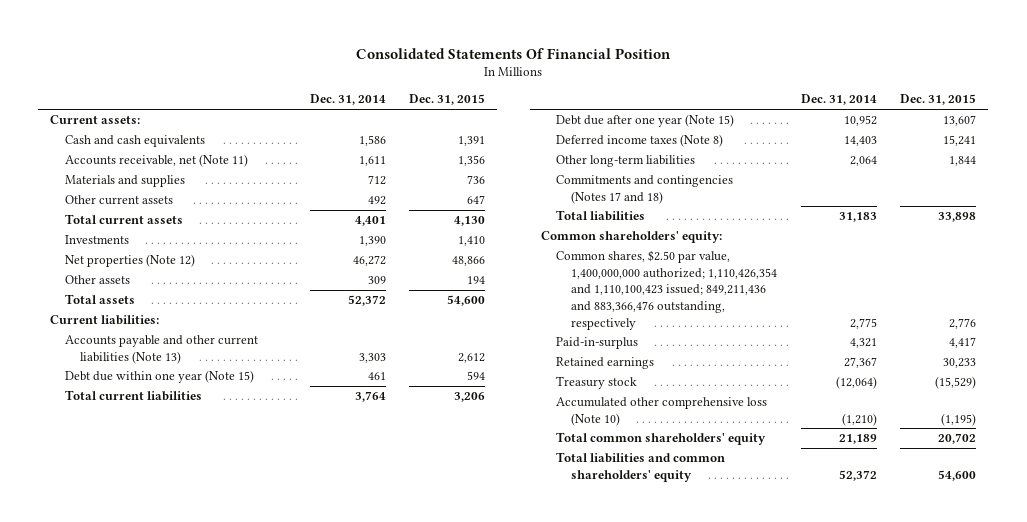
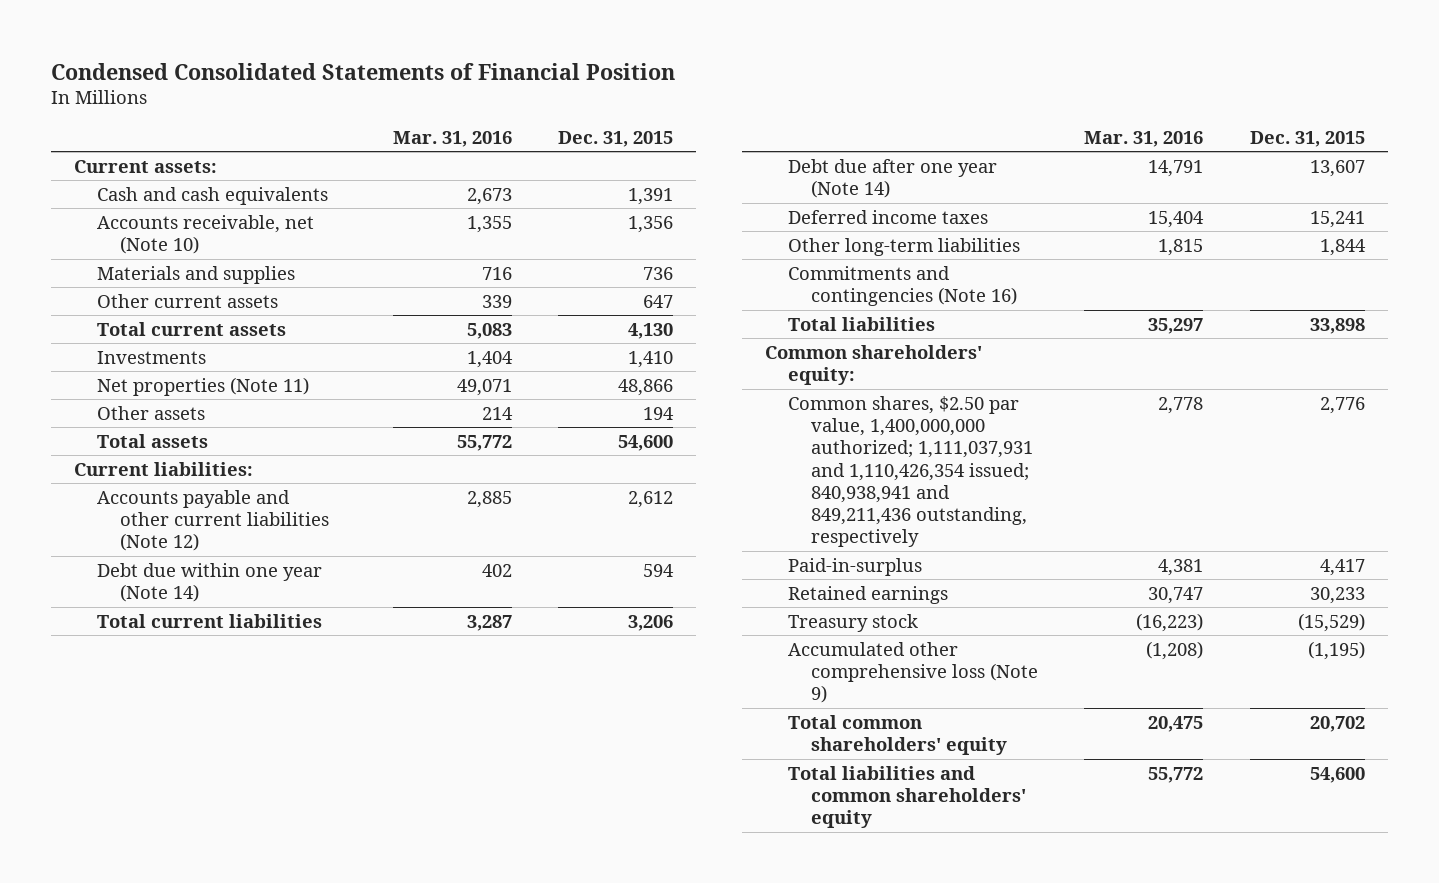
[356,47,672,59] Consolidated Statements Of Financial Position -> [50,62,675,80] Condensed Consolidated Statements of Financial Position
[309,94,386,106] Dec. 31, 2014 -> none
none -> [392,130,512,147] Mar. 31, 2016
[65,154,249,168] Accounts receivable, net (Note 11) -> [96,214,314,255] Accounts receivable, net (Note 10)
[65,254,196,268] Net properties (Note 12) -> [96,376,309,396] Net properties (Note 11)
[65,335,259,364] Accounts payable and other current liabilities (Note 13) -> [96,489,329,552] Accounts payable and other current liabilities (Note 12)
[65,370,255,384] Debt due within one year (Note 15) -> [96,562,322,603] Debt due within one year (Note 14)
[556,114,735,128] Debt due after one year (Note 15) -> [788,158,998,199] Debt due after one year (Note 14)
[556,134,724,148] Deferred income taxes (Note 8) -> [788,209,989,224] Deferred income taxes
[556,175,734,204] Commitments and contingencies (Notes 17 and 18) -> [788,265,1018,307] Commitments and contingencies (Note 16)
[556,250,778,330] Common shares, $2.50 par value, 1,400,000,000 authorized; 1,110,426,354 and 1,110,100,423 issued; 849,211,436 and 883,366,476 outstanding, respectively -> [788,395,1034,548] Common shares, $2.50 par value, 1,400,000,000 authorized; 1,111,037,931 and 1,110,426,354 issued; 840,938,941 and 849,211,436 outstanding, respectively
[556,397,768,426] Accumulated other comprehensive loss (Note 10) -> [788,641,1039,704] Accumulated other comprehensive loss (Note 9)

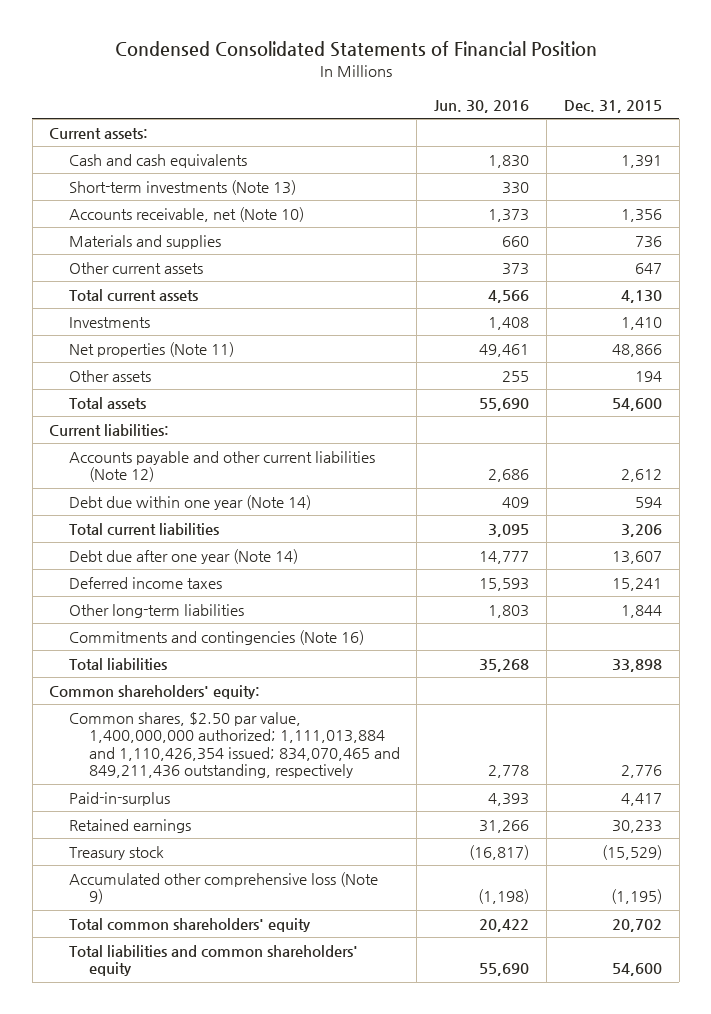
[392,130,512,147] Mar. 31, 2016 -> none
none -> [434,99,530,113] Jun. 30, 2016
none -> [68,179,296,195] Short-term investments (Note 13)
[788,395,1034,548] Common shares, $2.50 par value, 1,400,000,000 authorized; 1,111,037,931 and 1,110,426,354 issued; 840,938,941 and 849,211,436 outstanding, respectively -> [68,711,400,779] Common shares, $2.50 par value, 1,400,000,000 authorized; 1,111,013,884 and 1,110,426,354 issued; 834,070,465 and 849,211,436 outstanding, respectively

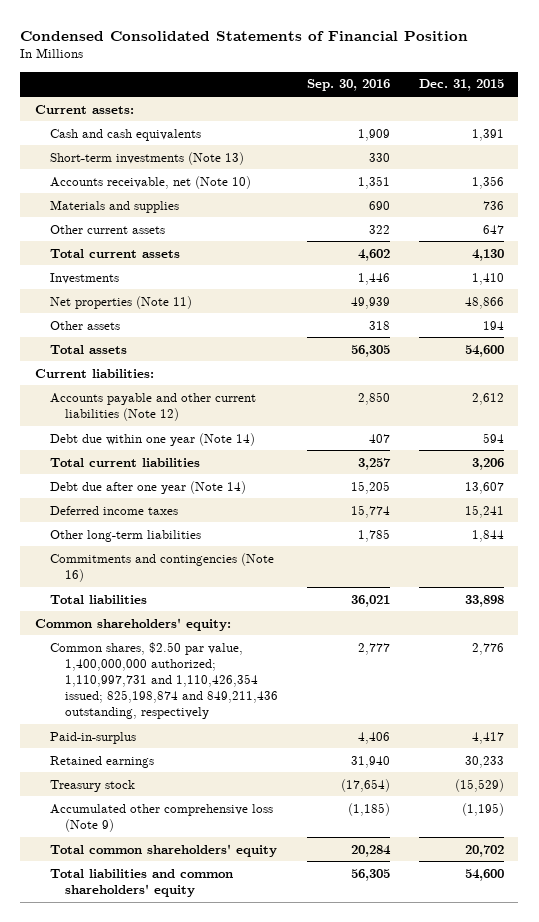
[434,99,530,113] Jun. 30, 2016 -> none
none -> [306,79,390,92] Sep. 30, 2016
[68,711,400,779] Common shares, $2.50 par value, 1,400,000,000 authorized; 1,111,013,884 and 1,110,426,354 issued; 834,070,465 and 849,211,436 outstanding, respectively -> [49,641,279,720] Common shares, $2.50 par value, 1,400,000,000 authorized; 1,110,997,731 and 1,110,426,354 issued; 825,198,874 and 849,211,436 outstanding, respectively

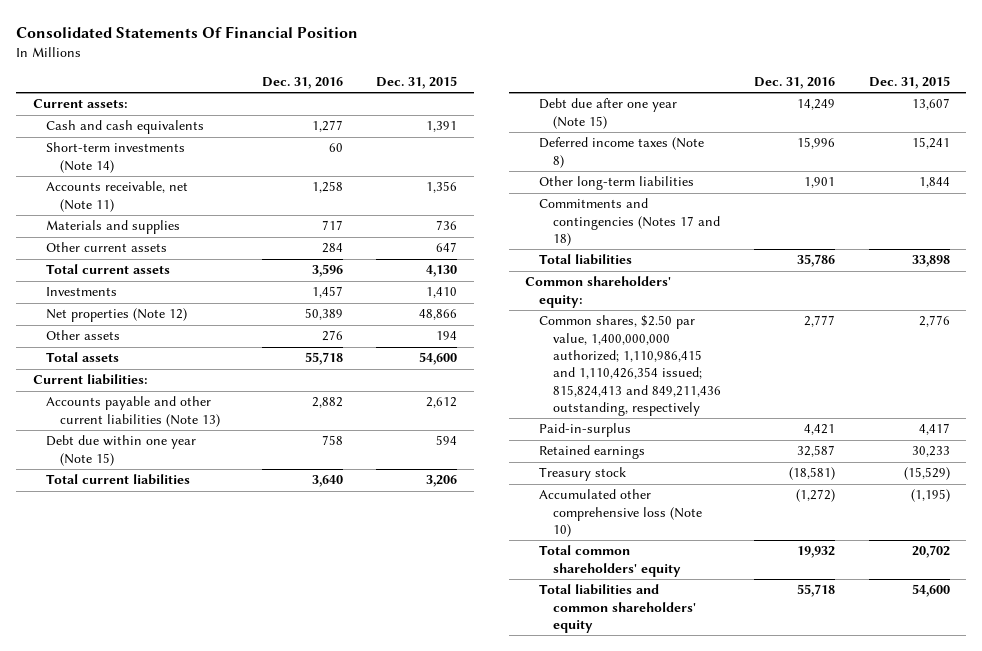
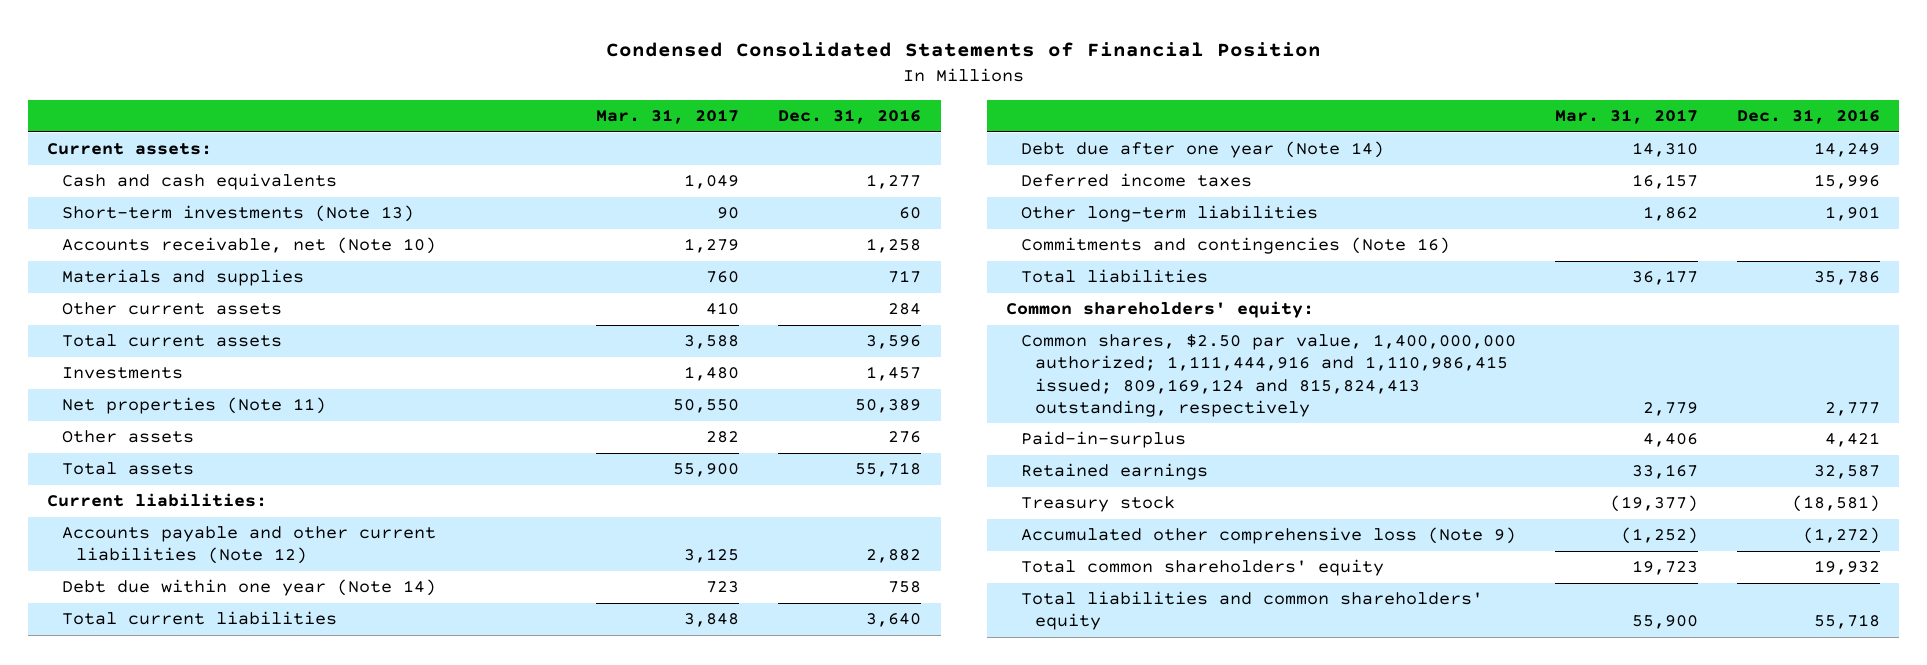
[16,25,359,38] Consolidated Statements Of Financial Position -> [605,42,1321,58] Condensed Consolidated Statements of Financial Position
[375,76,457,90] Dec. 31, 2015 -> none
none -> [595,109,739,125] Mar. 31, 2017
[46,142,186,173] Short-term investments (Note 14) -> [61,205,414,223] Short-term investments (Note 13)
[46,181,189,212] Accounts receivable, net (Note 11) -> [61,237,436,255] Accounts receivable, net (Note 10)
[46,308,188,323] Net properties (Note 12) -> [61,397,326,415] Net properties (Note 11)
[46,396,221,427] Accounts payable and other current liabilities (Note 13) -> [61,526,436,565] Accounts payable and other current liabilities (Note 12)
[46,435,197,466] Debt due within one year (Note 15) -> [61,579,436,597] Debt due within one year (Note 14)
[539,98,678,129] Debt due after one year (Note 15) -> [1020,141,1384,159] Debt due after one year (Note 14)
[539,137,705,168] Deferred income taxes (Note 8) -> [1020,173,1252,188] Deferred income taxes
[539,198,720,246] Commitments and contingencies (Notes 17 and 18) -> [1020,237,1450,255] Commitments and contingencies (Note 16)
[539,315,721,416] Common shares, $2.50 par value, 1,400,000,000 authorized; 1,110,986,415 and 1,110,426,354 issued; 815,824,413 and 849,211,436 outstanding, respectively -> [1020,334,1516,417] Common shares, $2.50 par value, 1,400,000,000 authorized; 1,111,444,916 and 1,110,986,415 issued; 809,169,124 and 815,824,413 outstanding, respectively
[539,489,702,537] Accumulated other comprehensive loss (Note 10) -> [1020,527,1516,545] Accumulated other comprehensive loss (Note 9)

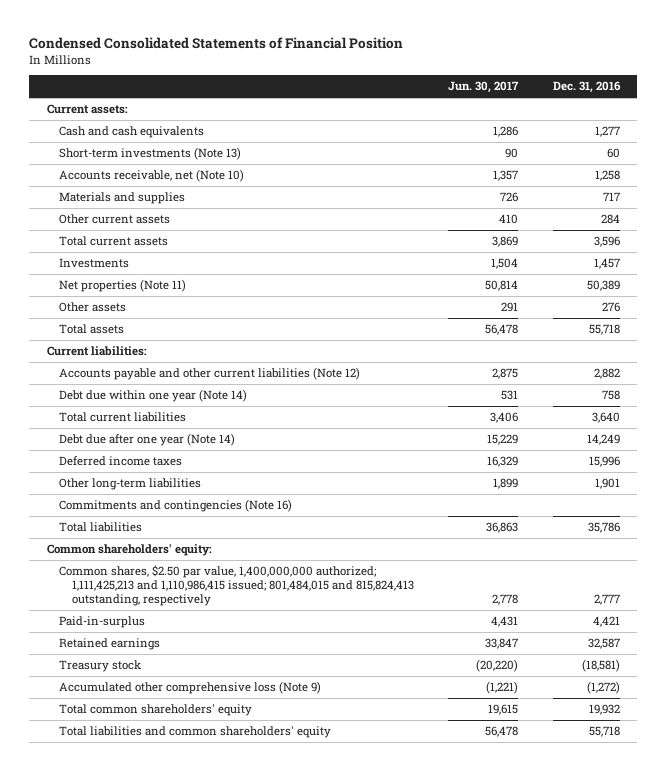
[595,109,739,125] Mar. 31, 2017 -> none
none -> [448,81,520,94] Jun. 30, 2017
[1020,334,1516,417] Common shares, $2.50 par value, 1,400,000,000 authorized; 1,111,444,916 and 1,110,986,415 issued; 809,169,124 and 815,824,413 outstanding, respectively -> [59,565,414,607] Common shares, $2.50 par value, 1,400,000,000 authorized; 1,111,425,213 and 1,110,986,415 issued; 801,484,015 and 815,824,413 outstanding, respectively

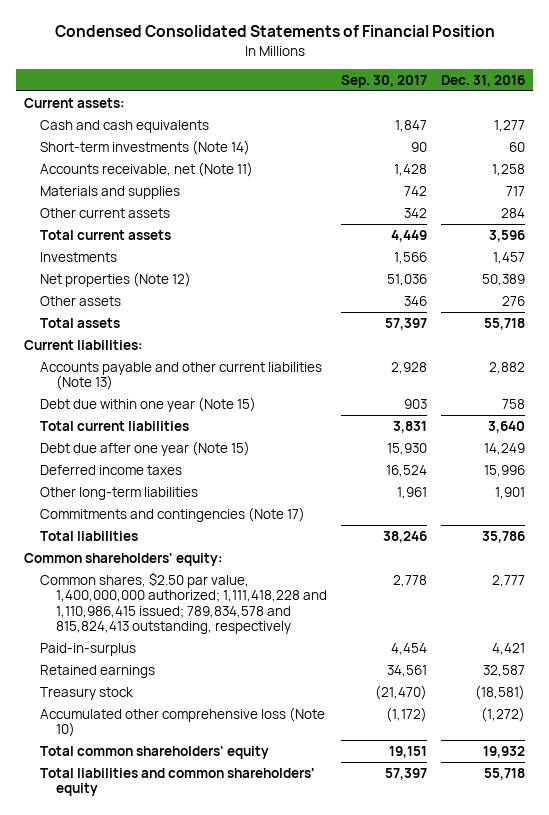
[448,81,520,94] Jun. 30, 2017 -> none
none -> [340,74,427,88] Sep. 30, 2017
[59,147,242,161] Short-term investments (Note 13) -> [39,139,250,155] Short-term investments (Note 14)
[59,169,245,183] Accounts receivable, net (Note 10) -> [39,161,253,177] Accounts receivable, net (Note 11)
[59,279,187,293] Net properties (Note 11) -> [39,271,191,287] Net properties (Note 12)
[59,367,361,381] Accounts payable and other current liabilities (Note 12) -> [39,361,322,391] Accounts payable and other current liabilities (Note 13)
[59,389,248,403] Debt due within one year (Note 14) -> [39,396,256,412] Debt due within one year (Note 15)
[59,433,236,447] Debt due after one year (Note 14) -> [39,440,250,456] Debt due after one year (Note 15)
[59,499,293,513] Commitments and contingencies (Note 16) -> [39,506,305,522] Commitments and contingencies (Note 17)
[59,565,414,607] Common shares, $2.50 par value, 1,400,000,000 authorized; 1,111,425,213 and 1,110,986,415 issued; 801,484,015 and 815,824,413 outstanding, respectively -> [39,571,327,635] Common shares, $2.50 par value, 1,400,000,000 authorized; 1,111,418,228 and 1,110,986,415 issued; 789,834,578 and 815,824,413 outstanding, respectively
[59,681,322,695] Accumulated other comprehensive loss (Note 9) -> [39,706,325,738] Accumulated other comprehensive loss (Note 10)

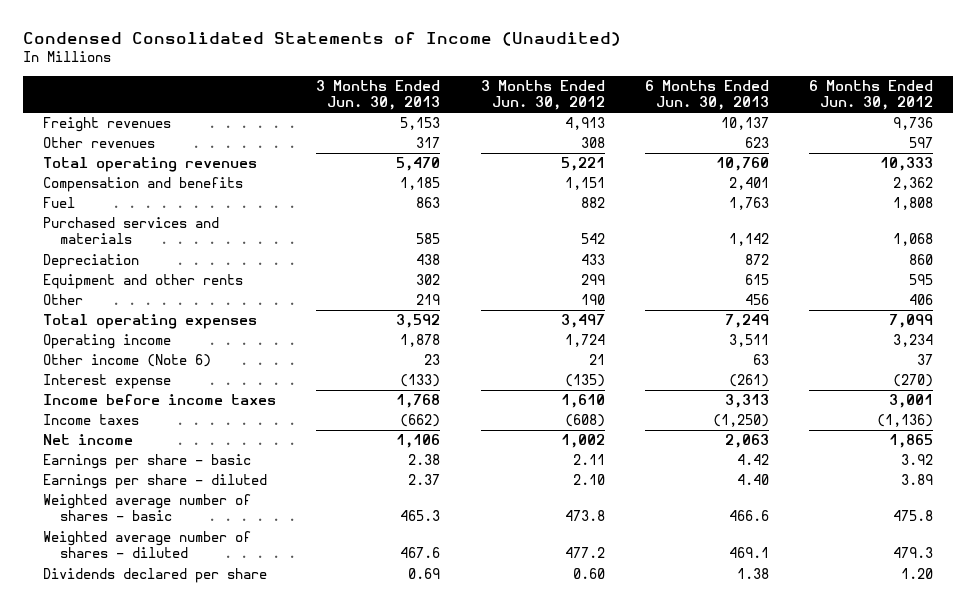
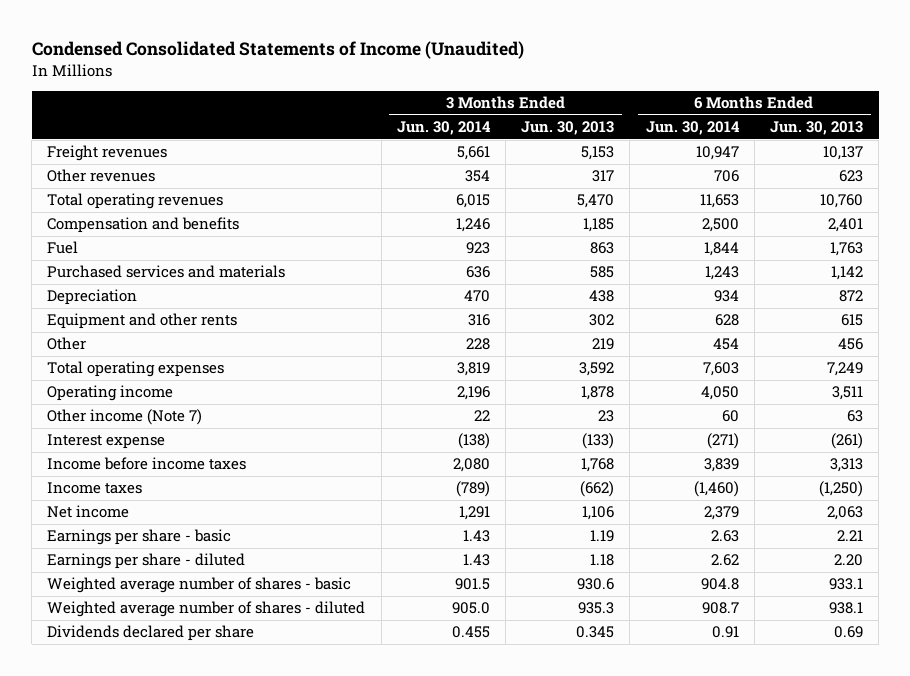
[480,79,605,111] 3 Months Ended Jun. 30, 2012 -> none
[808,79,933,111] 6 Months Ended Jun. 30, 2012 -> none
none -> [396,121,491,136] Jun. 30, 2014
none -> [645,121,740,136] Jun. 30, 2014
[43,354,212,368] Other income (Note 6) -> [47,409,203,426] Other income (Note 7)
[408,454,441,466] 2.38 -> [590,530,615,543] 1.19
[736,454,769,466] 4.42 -> [837,530,864,542] 2.21
[408,474,441,486] 2.37 -> [590,554,615,567] 1.18
[736,474,769,486] 4.40 -> [834,554,864,567] 2.20
[400,510,441,522] 465.3 -> [577,578,615,591] 930.6
[728,510,769,522] 466.6 -> [829,578,864,591] 933.1
[400,547,441,559] 467.6 -> [578,602,615,615] 935.3
[728,547,769,559] 469.1 -> [829,602,864,615] 938.1
[408,568,441,580] 0.69 -> [576,626,615,639] 0.345
[736,568,769,580] 1.38 -> [834,626,864,639] 0.69

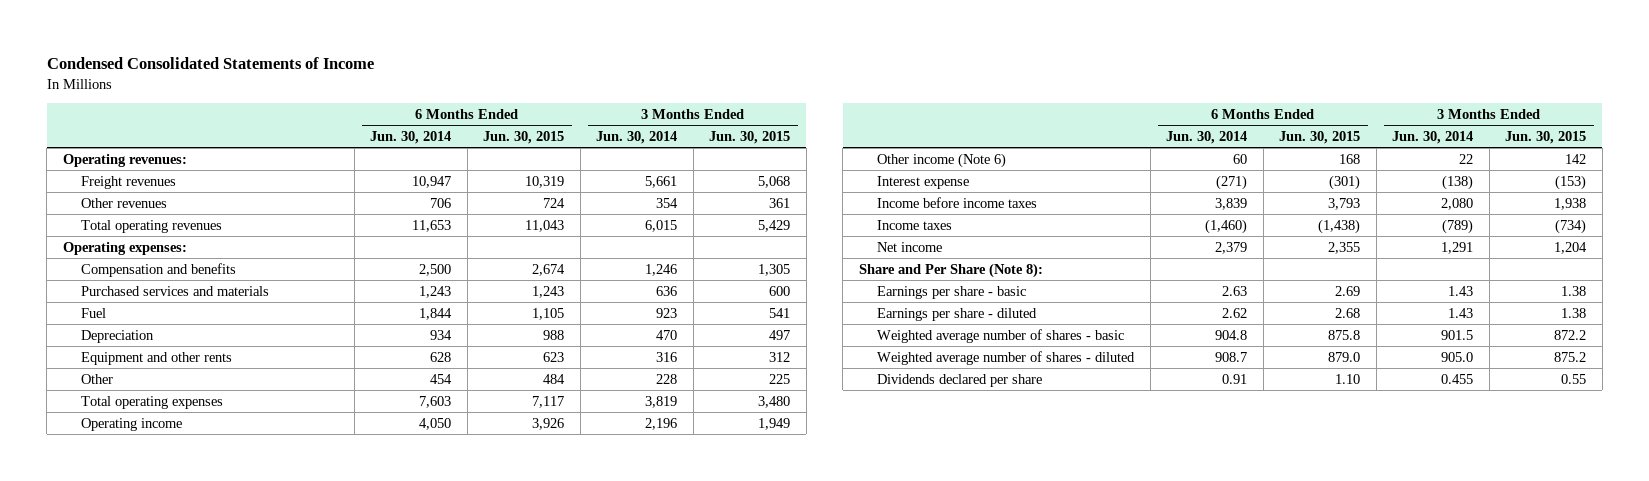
[31,41,524,60] Condensed Consolidated Statements of Income (Unaudited) -> [46,57,374,70] Condensed Consolidated Statements of Income
[521,121,615,136] Jun. 30, 2013 -> none
[770,121,864,136] Jun. 30, 2013 -> none
none -> [483,130,565,144] Jun. 30, 2015
none -> [709,130,791,144] Jun. 30, 2015
none -> [62,153,187,167] Operating revenues:
none -> [62,241,187,255] Operating expenses:
[47,241,79,255] Fuel -> [81,307,107,318] Fuel
[47,409,203,426] Other income (Note 7) -> [877,152,1007,168] Other income (Note 6)
none -> [858,262,1043,278] Share and Per Share (Note 8):

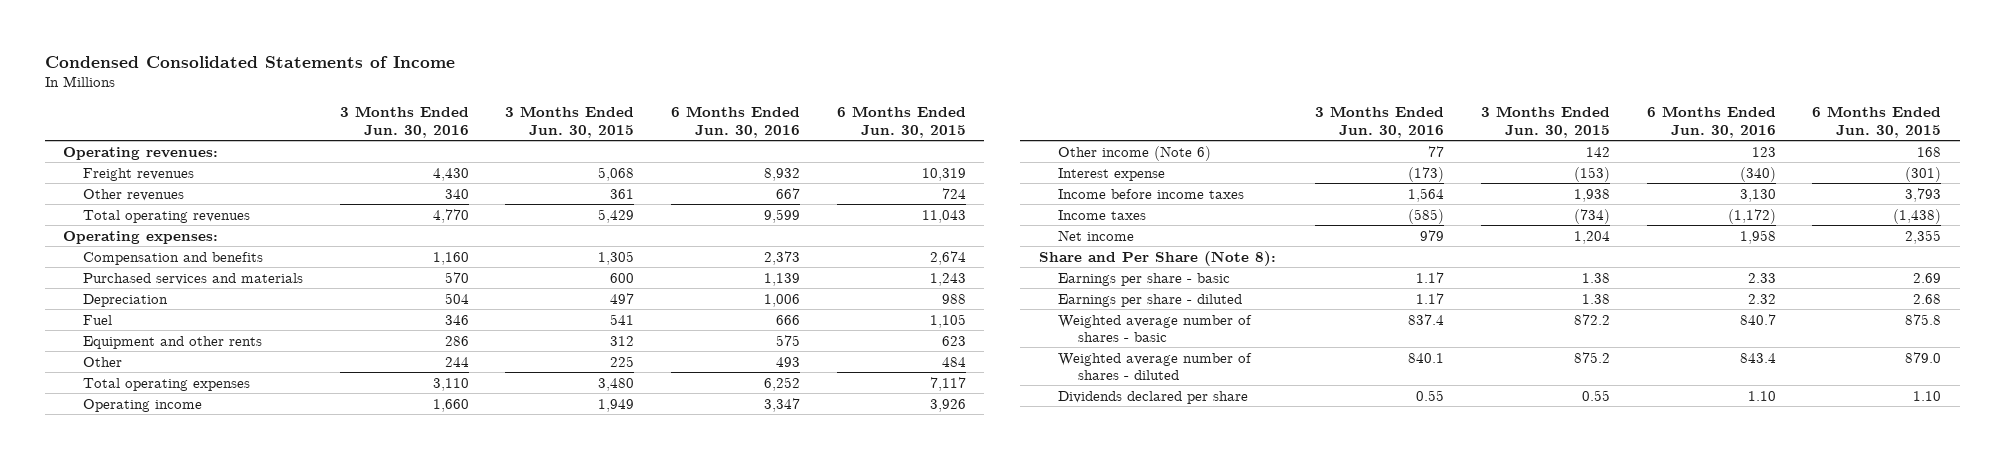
[370,130,452,144] Jun. 30, 2014 -> none
[596,130,678,144] Jun. 30, 2014 -> none
none -> [339,106,469,138] 3 Months Ended Jun. 30, 2016
none -> [671,106,801,138] 6 Months Ended Jun. 30, 2016
[81,307,107,318] Fuel -> [82,314,112,325] Fuel

